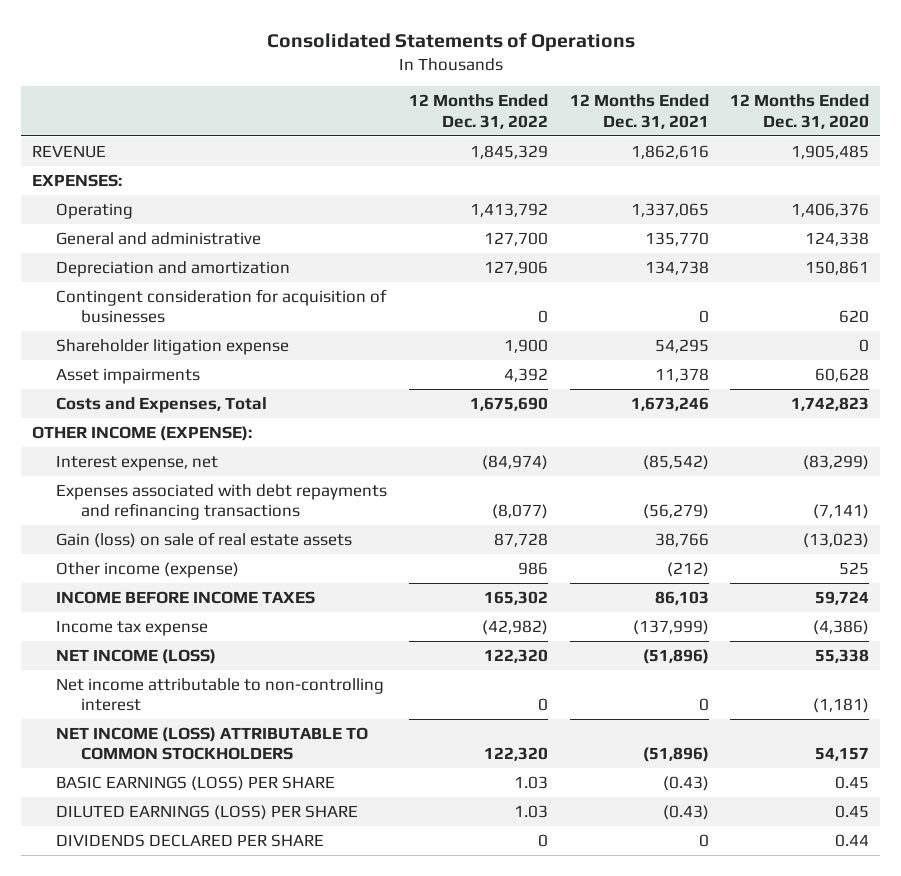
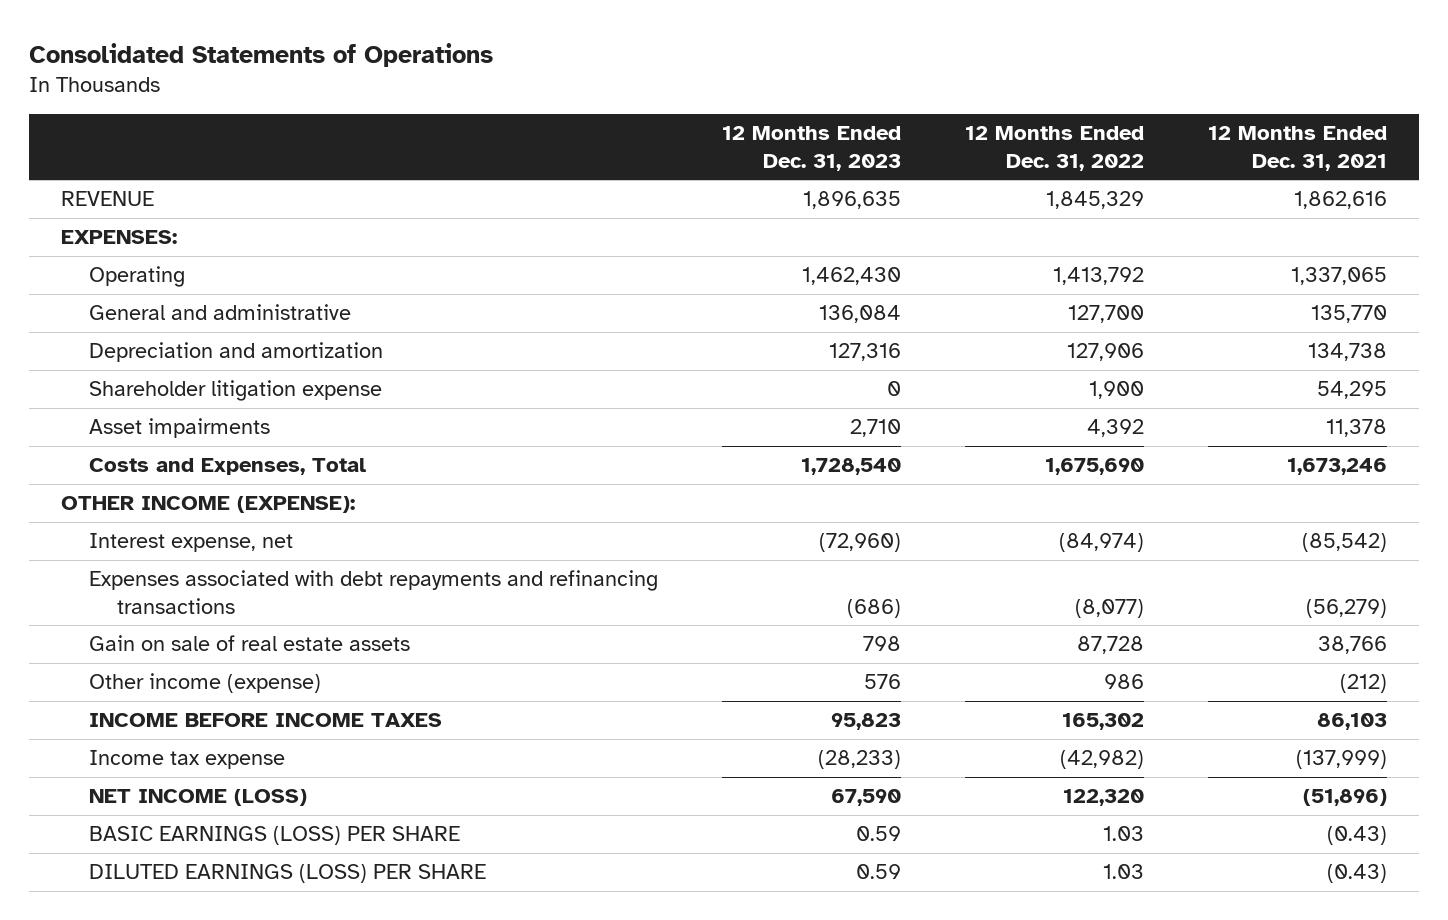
[730,94,870,129] 12 Months Ended Dec. 31, 2020 -> none
none -> [722,126,902,171] 12 Months Ended Dec. 31, 2023
[56,288,388,324] Contingent consideration for acquisition of businesses -> none
[56,531,353,548] Gain (loss) on sale of real estate assets -> [89,635,411,652] Gain on sale of real estate assets
[56,677,385,712] Net income attributable to non-controlling interest -> none
[56,726,369,761] NET INCOME (LOSS) ATTRIBUTABLE TO COMMON STOCKHOLDERS -> none
[56,833,325,847] DIVIDENDS DECLARED PER SHARE -> none

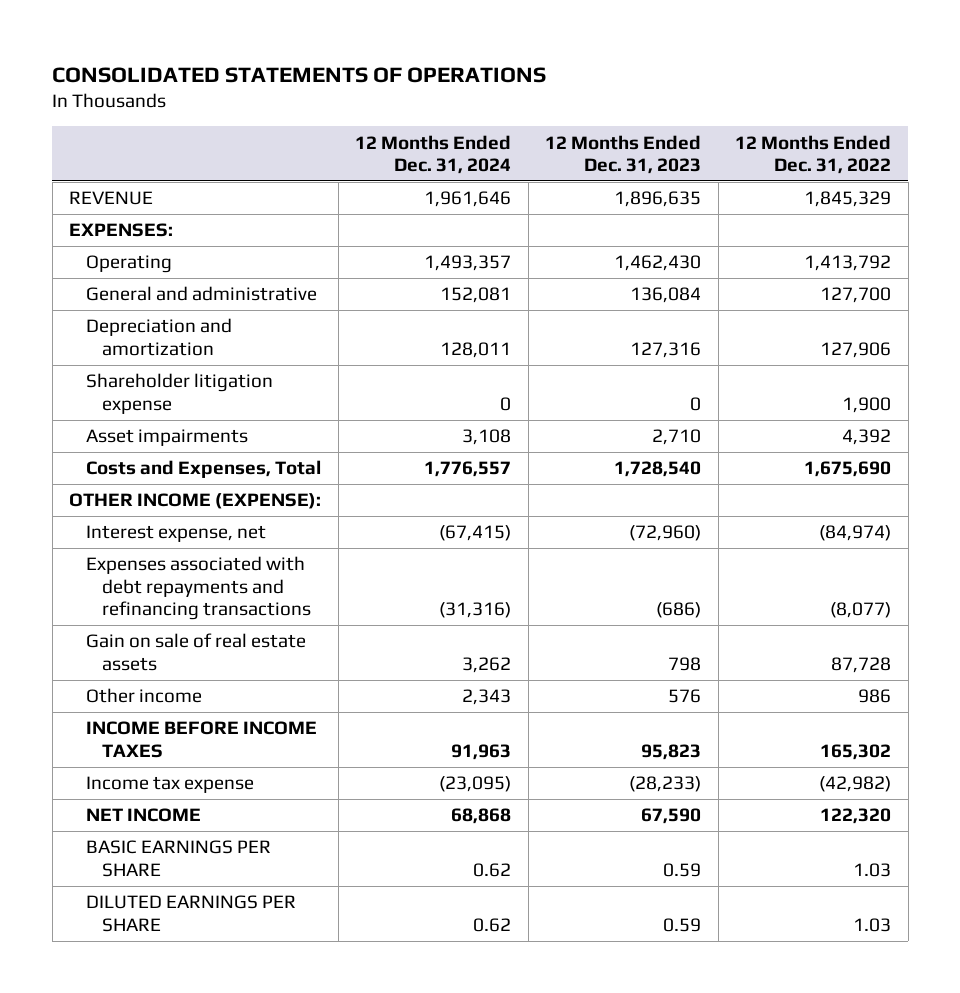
[29,42,494,67] Consolidated Statements of Operations -> [52,66,547,83] CONSOLIDATED STATEMENTS OF OPERATIONS
[1207,126,1387,171] 12 Months Ended Dec. 31, 2021 -> none
none -> [355,134,512,174] 12 Months Ended Dec. 31, 2024
[89,673,322,694] Other income (expense) -> [85,688,202,704] Other income
[89,789,308,807] NET INCOME (LOSS) -> [85,808,201,823] NET INCOME
[89,826,461,846] BASIC EARNINGS (LOSS) PER SHARE -> [85,840,271,877] BASIC EARNINGS PER SHARE
[89,864,487,884] DILUTED EARNINGS (LOSS) PER SHARE -> [85,895,296,932] DILUTED EARNINGS PER SHARE

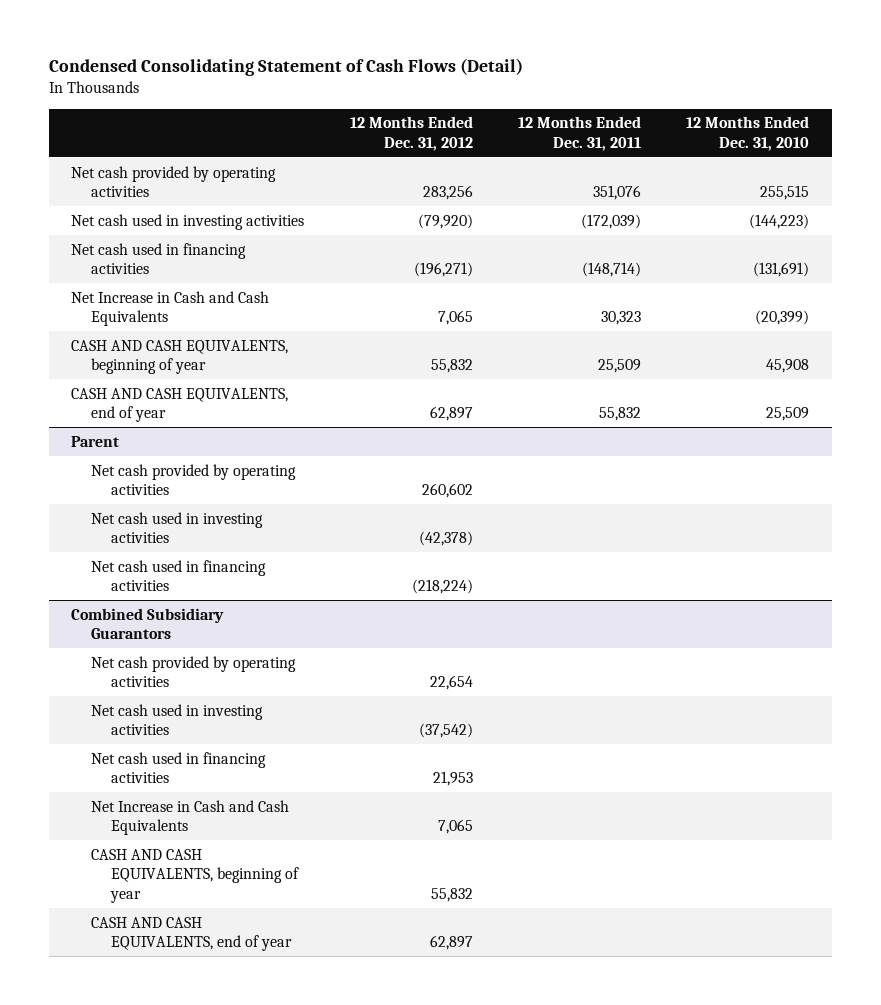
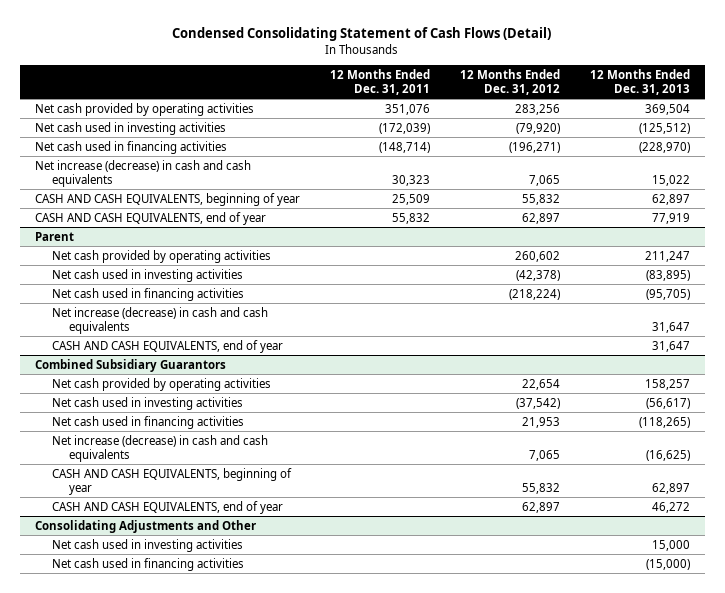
[686,116,810,151] 12 Months Ended Dec. 31, 2010 -> none
none -> [589,68,690,95] 12 Months Ended Dec. 31, 2013
[71,290,270,327] Net Increase in Cash and Cash Equivalents -> [35,159,252,187] Net increase (decrease) in cash and cash equivalents
none -> [52,306,269,334] Net increase (decrease) in cash and cash equivalents
none -> [52,339,284,353] CASH AND CASH EQUIVALENTS, end of year
[90,799,289,836] Net Increase in Cash and Cash Equivalents -> [52,434,269,462] Net increase (decrease) in cash and cash equivalents
none -> [35,519,257,533] Consolidating Adjustments and Other
none -> [52,538,244,552] Net cash used in investing activities
none -> [52,557,245,571] Net cash used in financing activities

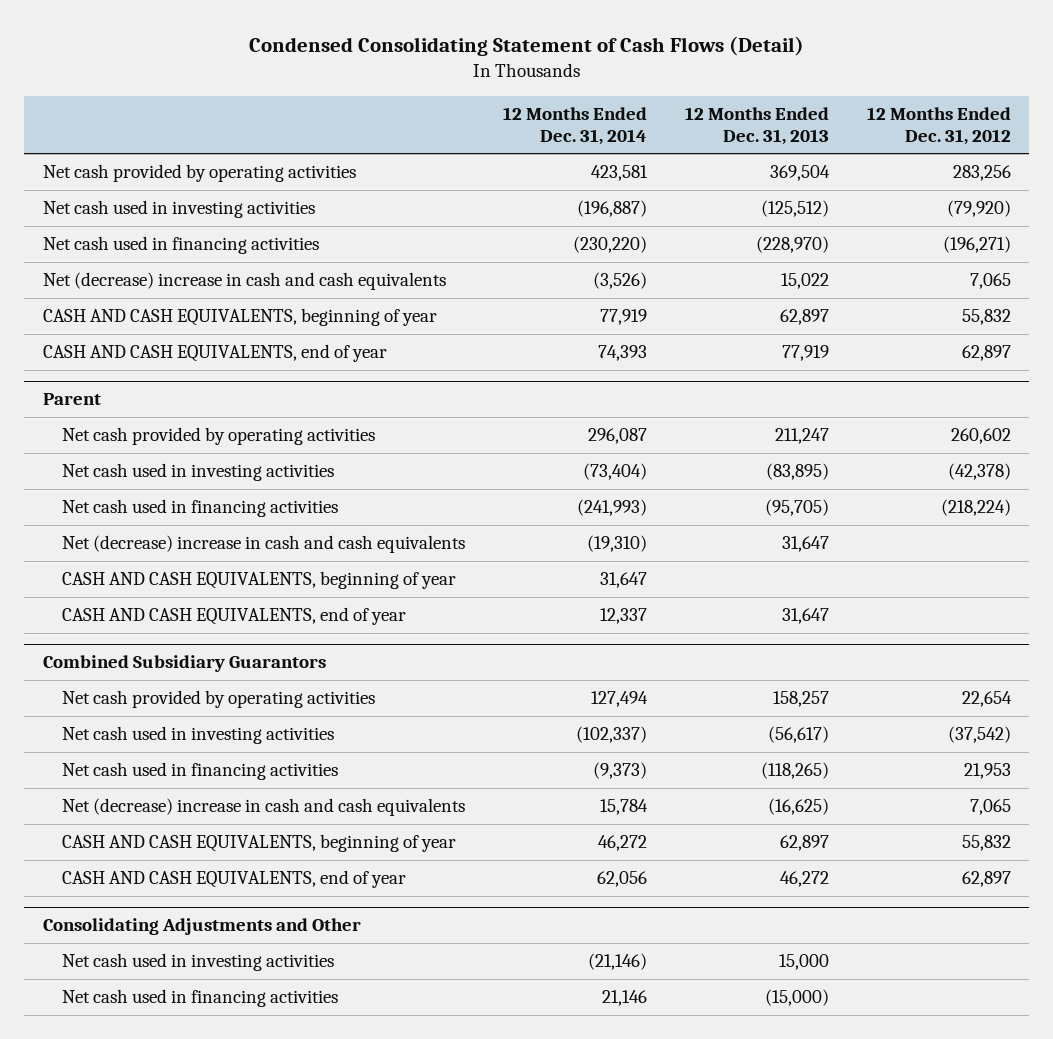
[330,68,431,95] 12 Months Ended Dec. 31, 2011 -> none
none -> [503,106,648,145] 12 Months Ended Dec. 31, 2014
[35,159,252,187] Net increase (decrease) in cash and cash equivalents -> [42,272,446,291] Net (decrease) increase in cash and cash equivalents
[52,306,269,334] Net increase (decrease) in cash and cash equivalents -> [62,535,466,554] Net (decrease) increase in cash and cash equivalents
none -> [62,571,457,590] CASH AND CASH EQUIVALENTS, beginning of year
[52,434,269,462] Net increase (decrease) in cash and cash equivalents -> [62,798,466,817] Net (decrease) increase in cash and cash equivalents

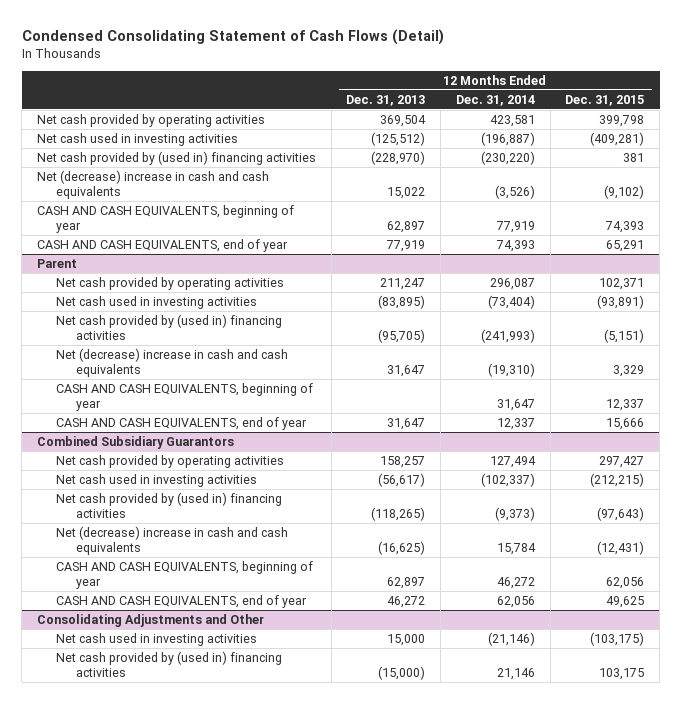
[866,106,1011,145] 12 Months Ended Dec. 31, 2012 -> none
none -> [565,94,645,106] Dec. 31, 2015
[42,236,319,255] Net cash used in financing activities -> [36,150,316,165] Net cash provided by (used in) financing activities
[62,499,339,518] Net cash used in financing activities -> [56,313,283,341] Net cash provided by (used in) financing activities
[62,762,339,781] Net cash used in financing activities -> [56,491,283,519] Net cash provided by (used in) financing activities
[62,989,339,1008] Net cash used in financing activities -> [56,650,283,678] Net cash provided by (used in) financing activities

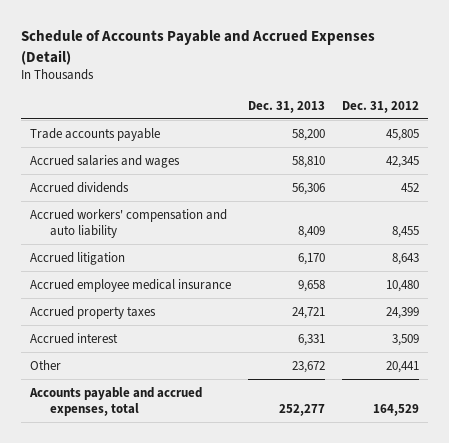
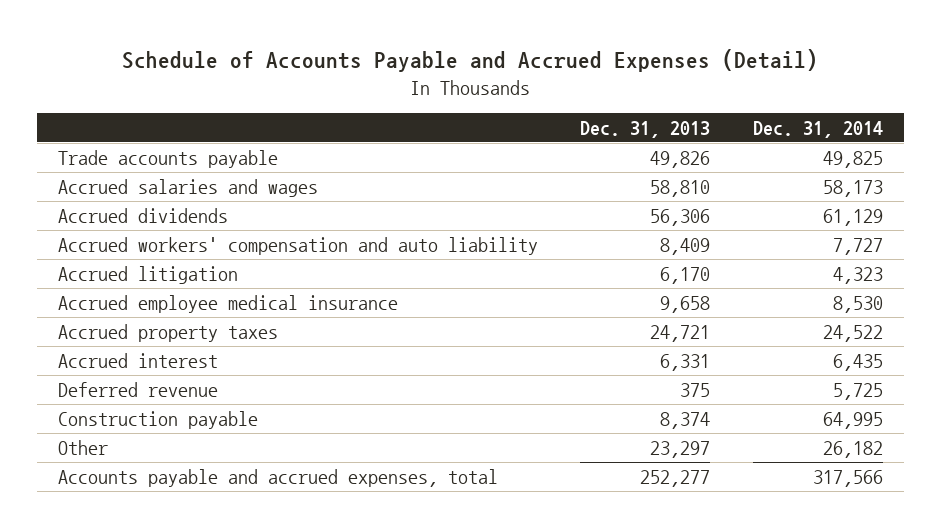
[342,100,420,113] Dec. 31, 2012 -> none
none -> [752,120,883,138] Dec. 31, 2014
[291,128,325,141] 58,200 -> [650,150,711,168] 49,826
none -> [58,381,219,397] Deferred revenue
none -> [58,410,259,429] Construction payable
[291,360,325,373] 23,672 -> [650,440,711,458] 23,297

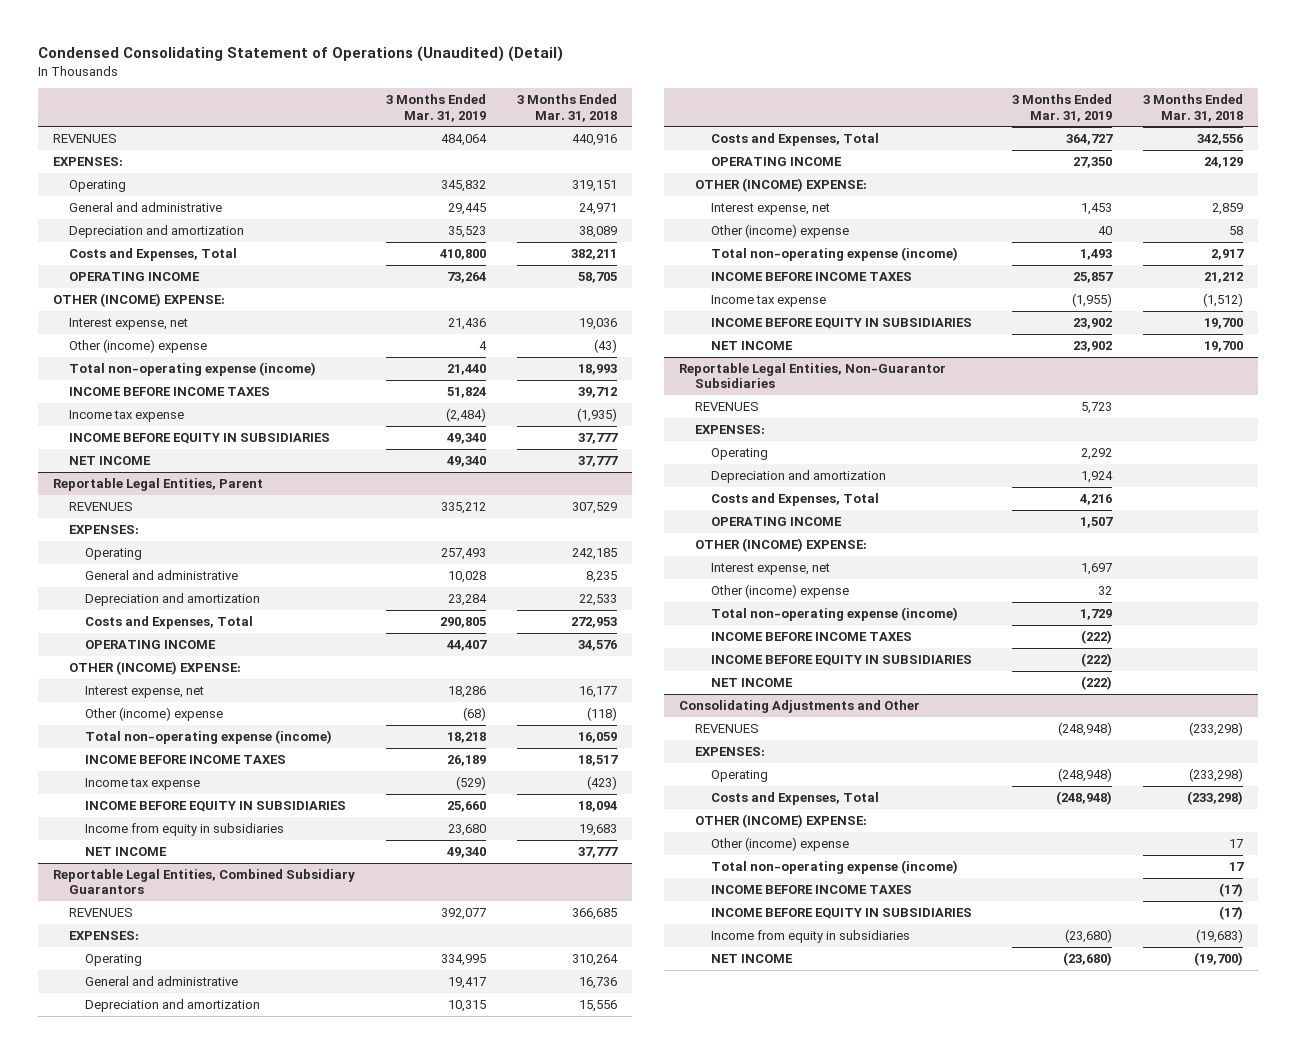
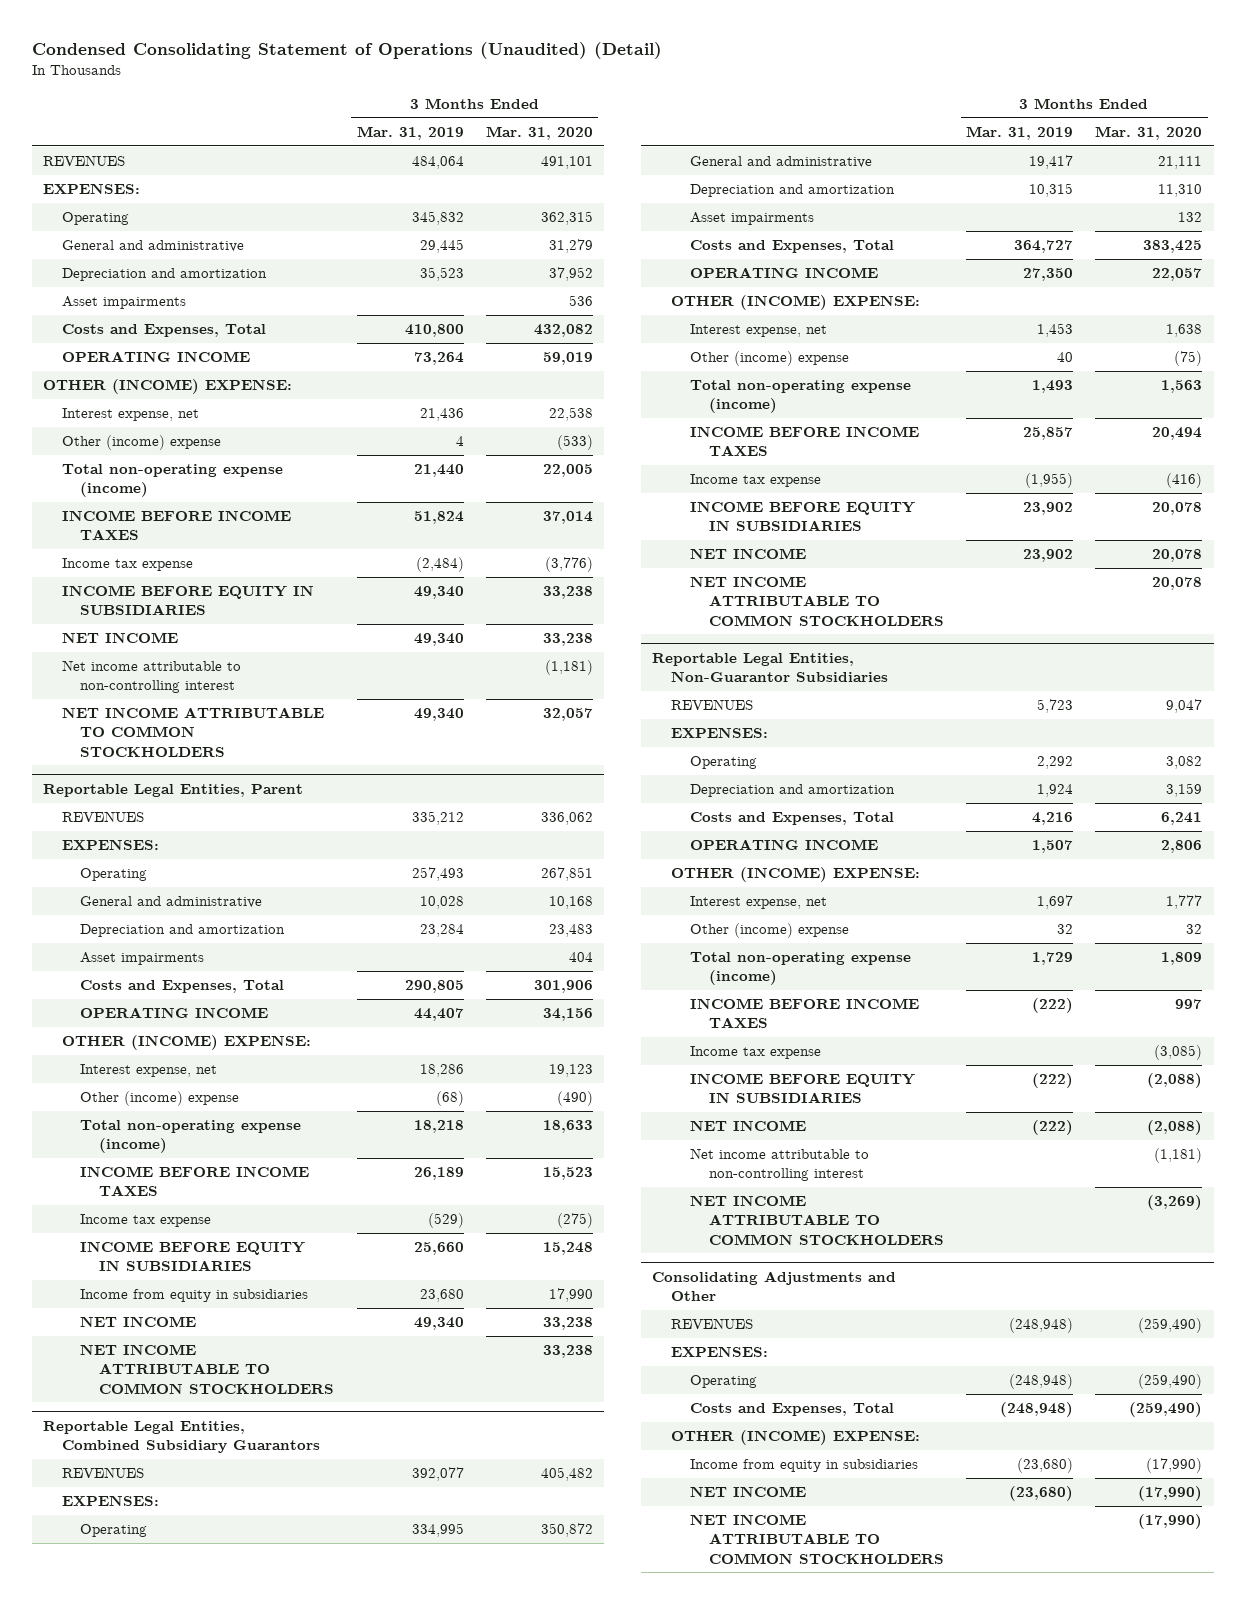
[516,94,617,122] 3 Months Ended Mar. 31, 2018 -> none
none -> [485,125,593,140] Mar. 31, 2020
none -> [61,296,186,310] Asset impairments
none -> [61,660,241,694] Net income attributable to non-controlling interest
none -> [61,707,324,757] NET INCOME ATTRIBUTABLE TO COMMON STOCKHOLDERS
none -> [80,952,205,966] Asset impairments
none -> [80,1344,335,1394] NET INCOME ATTRIBUTABLE TO COMMON STOCKHOLDERS
none -> [689,212,814,226] Asset impairments
none -> [689,576,944,626] NET INCOME ATTRIBUTABLE TO COMMON STOCKHOLDERS
none -> [689,1046,821,1060] Income tax expense
none -> [689,1148,869,1182] Net income attributable to non-controlling interest
none -> [689,1195,944,1245] NET INCOME ATTRIBUTABLE TO COMMON STOCKHOLDERS
[710,836,849,851] Other (income) expense -> none
[710,859,958,874] Total non-operating expense (income) -> none
[710,884,912,894] INCOME BEFORE INCOME TAXES -> none
[710,907,972,919] INCOME BEFORE EQUITY IN SUBSIDIARIES -> none
none -> [689,1514,944,1564] NET INCOME ATTRIBUTABLE TO COMMON STOCKHOLDERS

